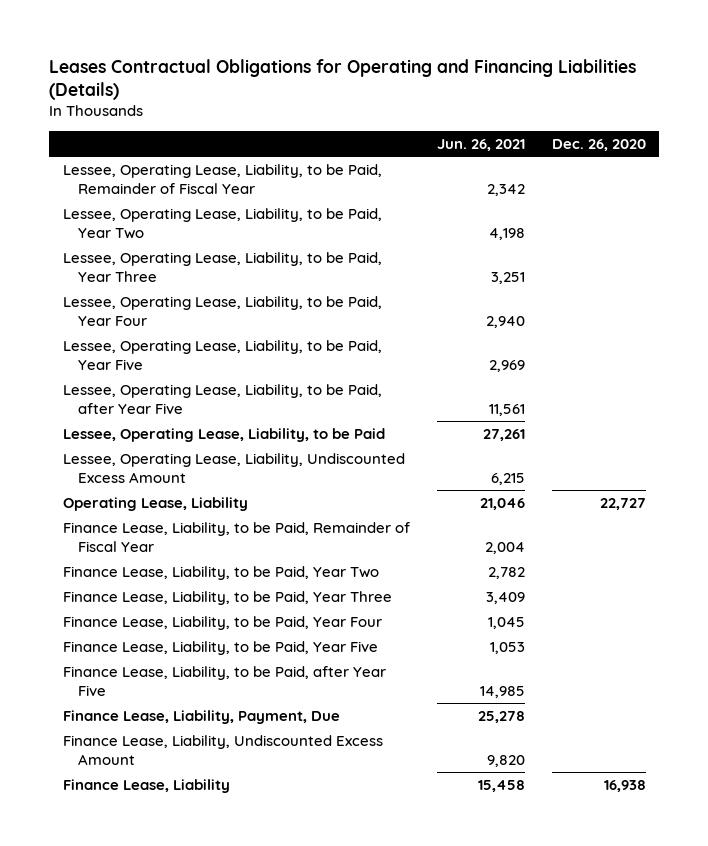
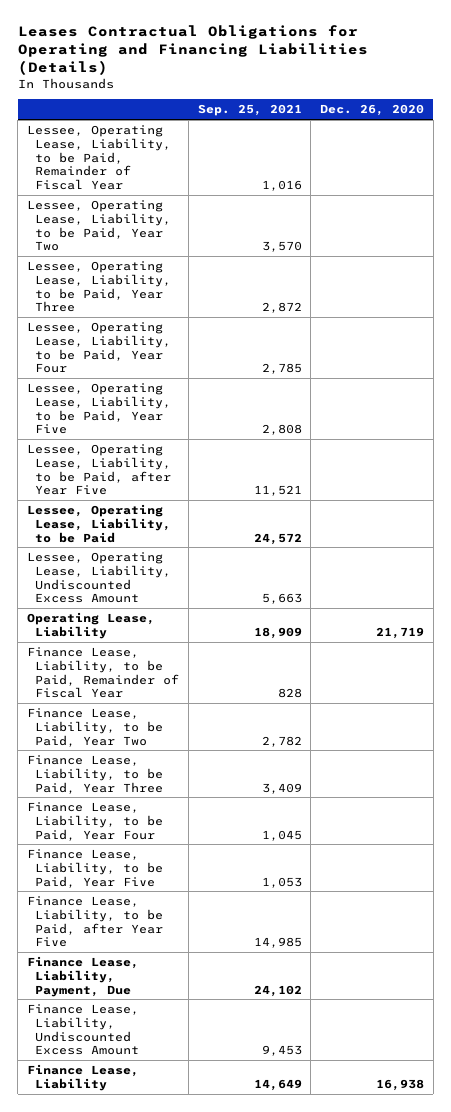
[436,139,525,152] Jun. 26, 2021 -> none
none -> [197,104,302,117] Sep. 25, 2021
[599,497,646,510] 22,727 -> [375,626,424,639] 21,719

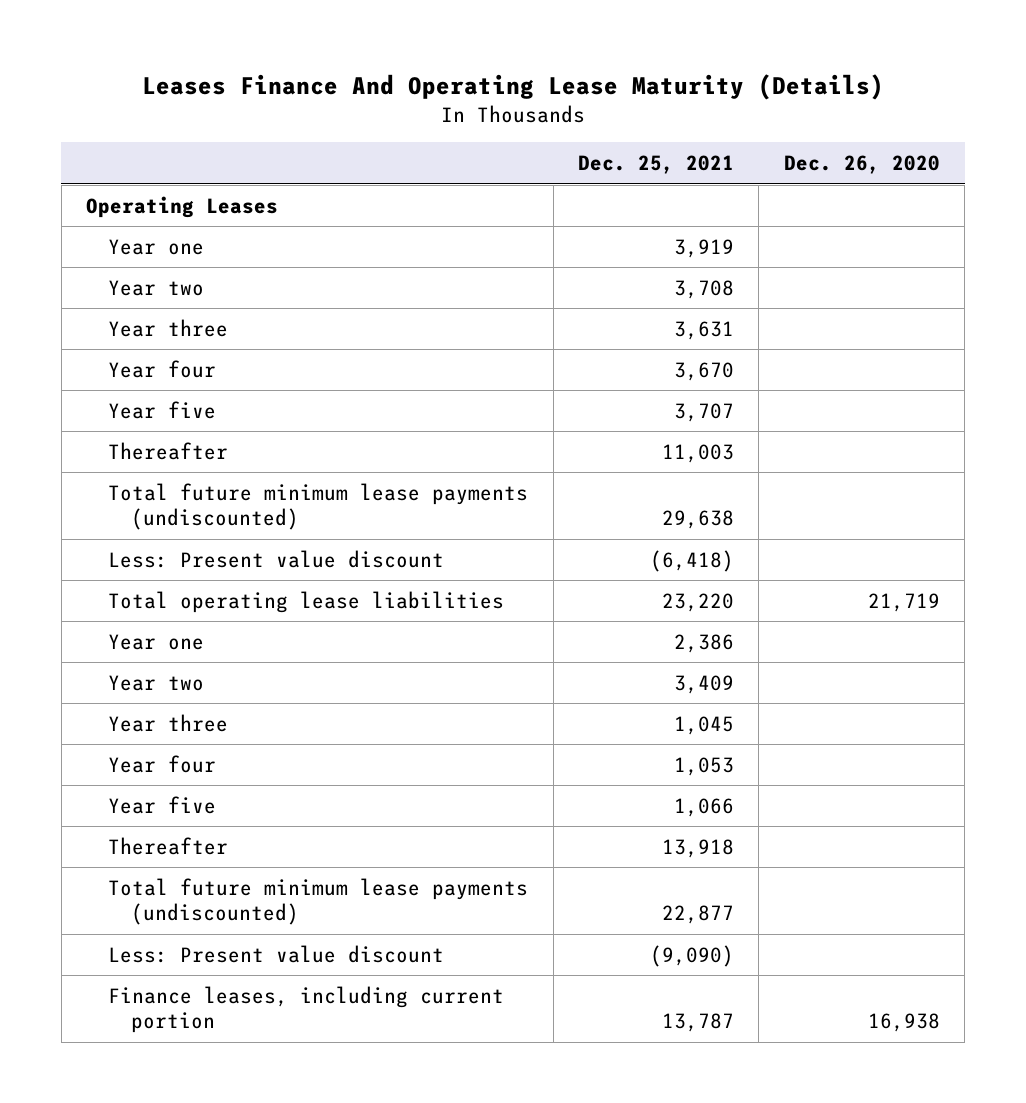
[17,24,368,75] Leases Contractual Obligations for Operating and Financing Liabilities (Details) -> [142,73,885,100] Leases Finance And Operating Lease Maturity (Details)
[197,104,302,117] Sep. 25, 2021 -> none
none -> [578,155,735,175] Dec. 25, 2021
[26,125,172,190] Lessee, Operating Lease, Liability, to be Paid, Remainder of Fiscal Year -> none
[26,647,180,699] Finance Lease, Liability, to be Paid, Remainder of Fiscal Year -> none
none -> [86,195,279,218] Operating Leases
none -> [108,238,205,255] Year one
[26,200,172,252] Lessee, Operating Lease, Liability, to be Paid, Year Two -> [108,279,205,296] Year two
[26,261,172,313] Lessee, Operating Lease, Liability, to be Paid, Year Three -> [108,318,229,337] Year three
[26,322,172,374] Lessee, Operating Lease, Liability, to be Paid, Year Four -> [108,359,217,378] Year four
[26,383,172,435] Lessee, Operating Lease, Liability, to be Paid, Year Five -> [108,400,217,419] Year five
[26,444,172,496] Lessee, Operating Lease, Liability, to be Paid, after Year Five -> [108,441,229,460] Thereafter
[26,504,172,543] Lessee, Operating Lease, Liability, to be Paid -> [108,482,529,531] Total future minimum lease payments (undiscounted)
[26,552,172,604] Lessee, Operating Lease, Liability, Undiscounted Excess Amount -> [108,549,445,568] Less: Present value discount
[26,612,155,639] Operating Lease, Liability -> [108,590,505,613] Total operating lease liabilities
none -> [108,633,205,650] Year one
[26,708,164,747] Finance Lease, Liability, to be Paid, Year Two -> [108,674,205,691] Year two
[26,755,164,794] Finance Lease, Liability, to be Paid, Year Three -> [108,713,229,732] Year three
[26,802,164,841] Finance Lease, Liability, to be Paid, Year Four -> [108,754,217,773] Year four
[26,849,164,888] Finance Lease, Liability, to be Paid, Year Five -> [108,795,217,814] Year five
[26,896,164,948] Finance Lease, Liability, to be Paid, after Year Five -> [108,836,229,855] Thereafter
[26,956,139,997] Finance Lease, Liability, Payment, Due -> [108,877,529,926] Total future minimum lease payments (undiscounted)
[26,1004,140,1056] Finance Lease, Liability, Undiscounted Excess Amount -> [108,944,445,963] Less: Present value discount
[26,1064,139,1091] Finance Lease, Liability -> [108,985,505,1034] Finance leases, including current portion

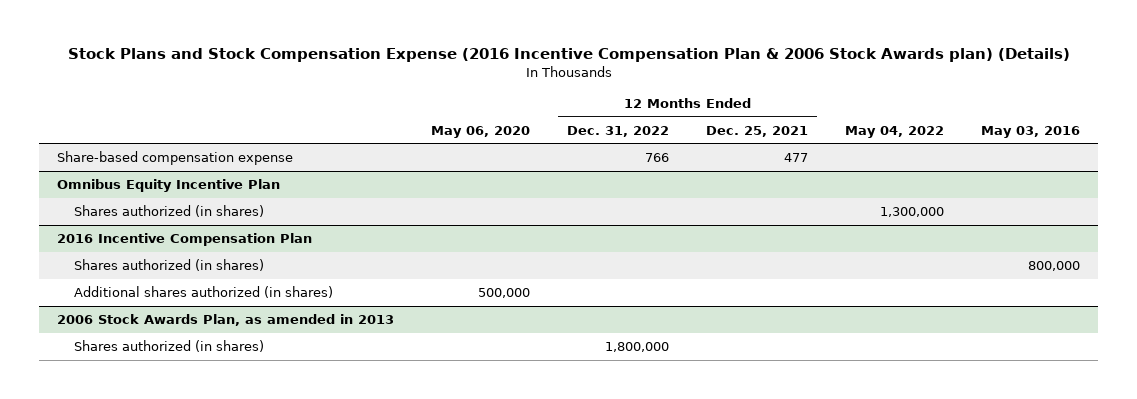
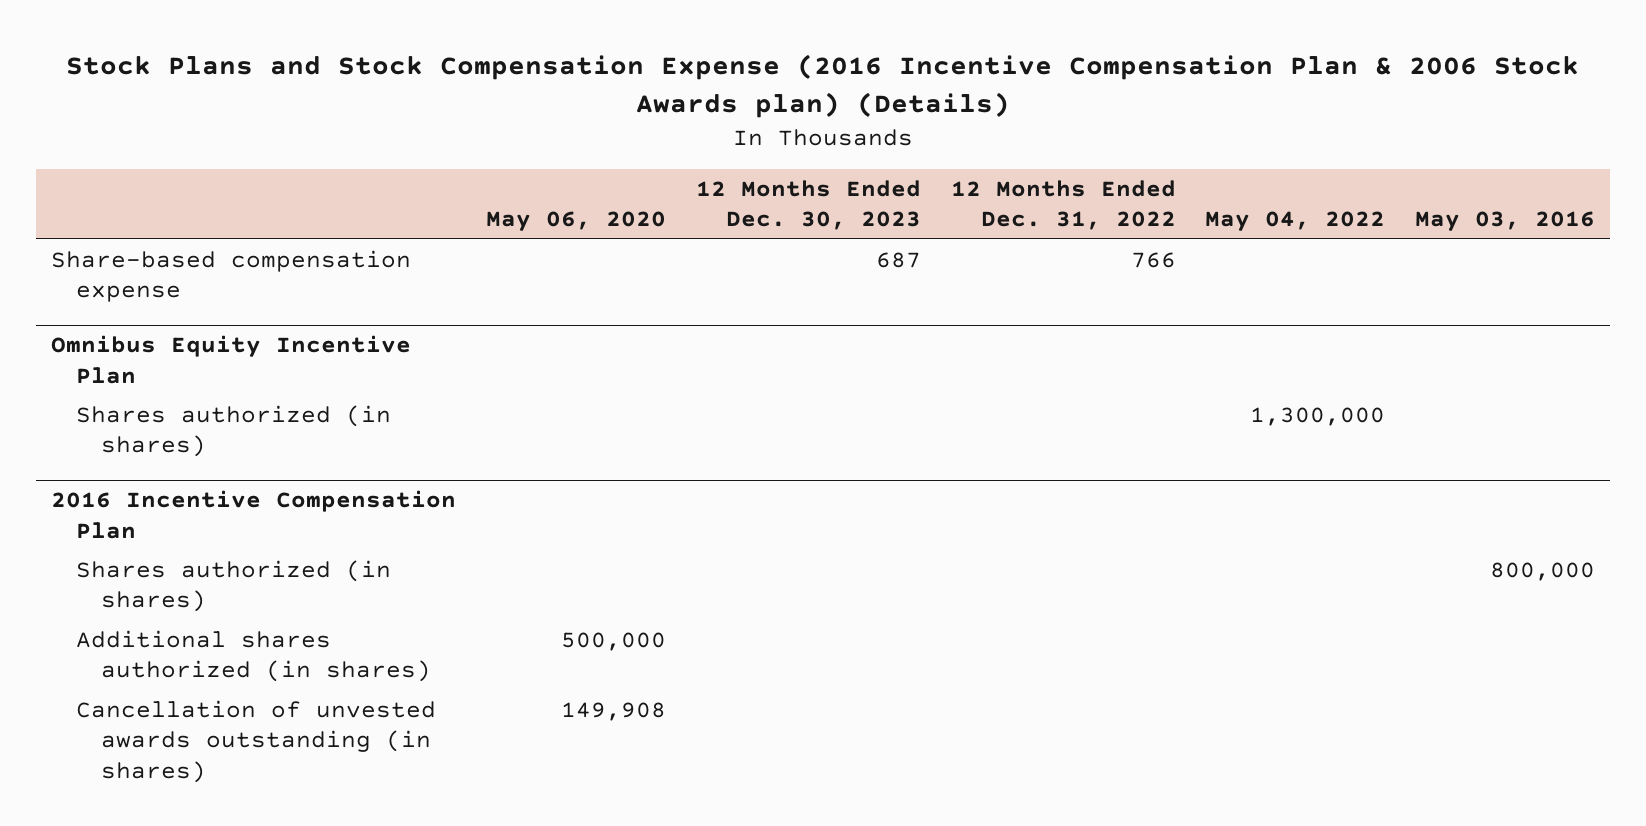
[706,125,809,137] Dec. 25, 2021 -> none
none -> [695,179,921,231] 12 Months Ended Dec. 30, 2023
[57,314,395,327] 2006 Stock Awards Plan, as amended in 2013 -> none
[74,340,265,353] Shares authorized (in shares) -> none
none -> [76,699,437,783] Cancellation of unvested awards outstanding (in shares)

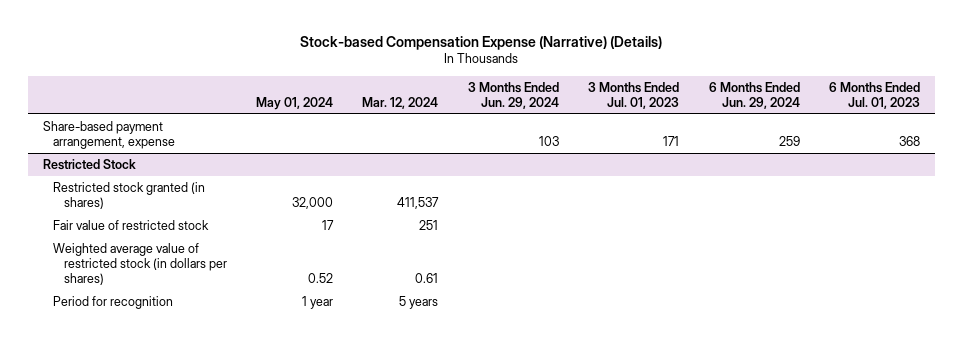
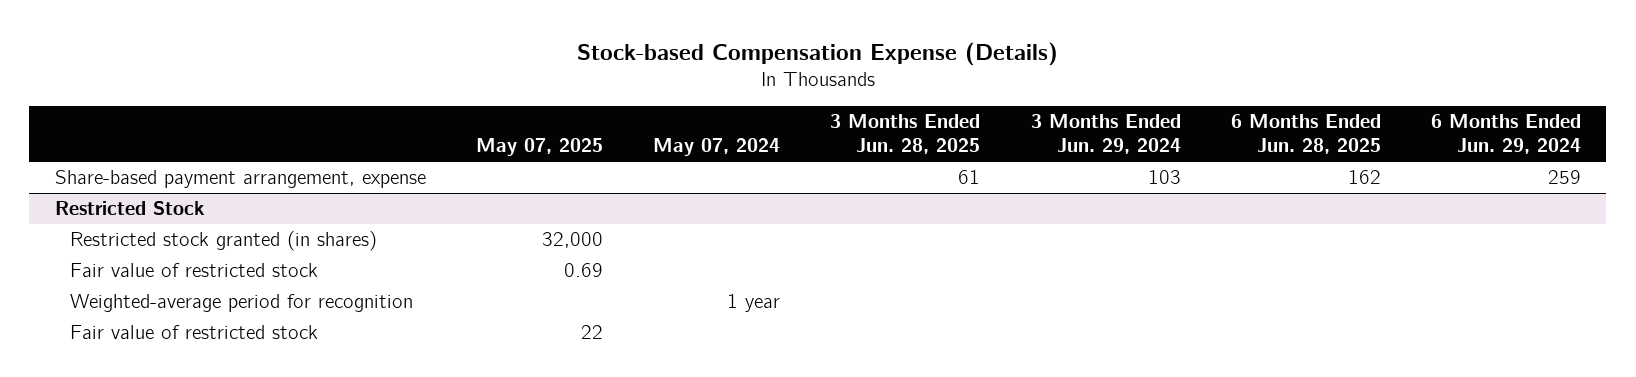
[300,35,663,50] Stock-based Compensation Expense (Narrative) (Details) -> [576,41,1058,66] Stock-based Compensation Expense (Details)
[256,96,334,110] May 01, 2024 -> none
[362,96,439,109] Mar. 12, 2024 -> none
[588,81,680,109] 3 Months Ended Jul. 01, 2023 -> none
[829,81,921,109] 6 Months Ended Jul. 01, 2023 -> none
none -> [475,138,603,157] May 07, 2025
none -> [653,138,781,157] May 07, 2024
none -> [830,113,981,155] 3 Months Ended Jun. 28, 2025
none -> [1230,113,1381,155] 6 Months Ended Jun. 28, 2025
[53,243,227,285] Weighted average value of restricted stock (in dollars per shares) -> none
[53,296,174,310] Period for recognition -> [70,294,414,313] Weighted-average period for recognition
none -> [70,325,319,340] Fair value of restricted stock

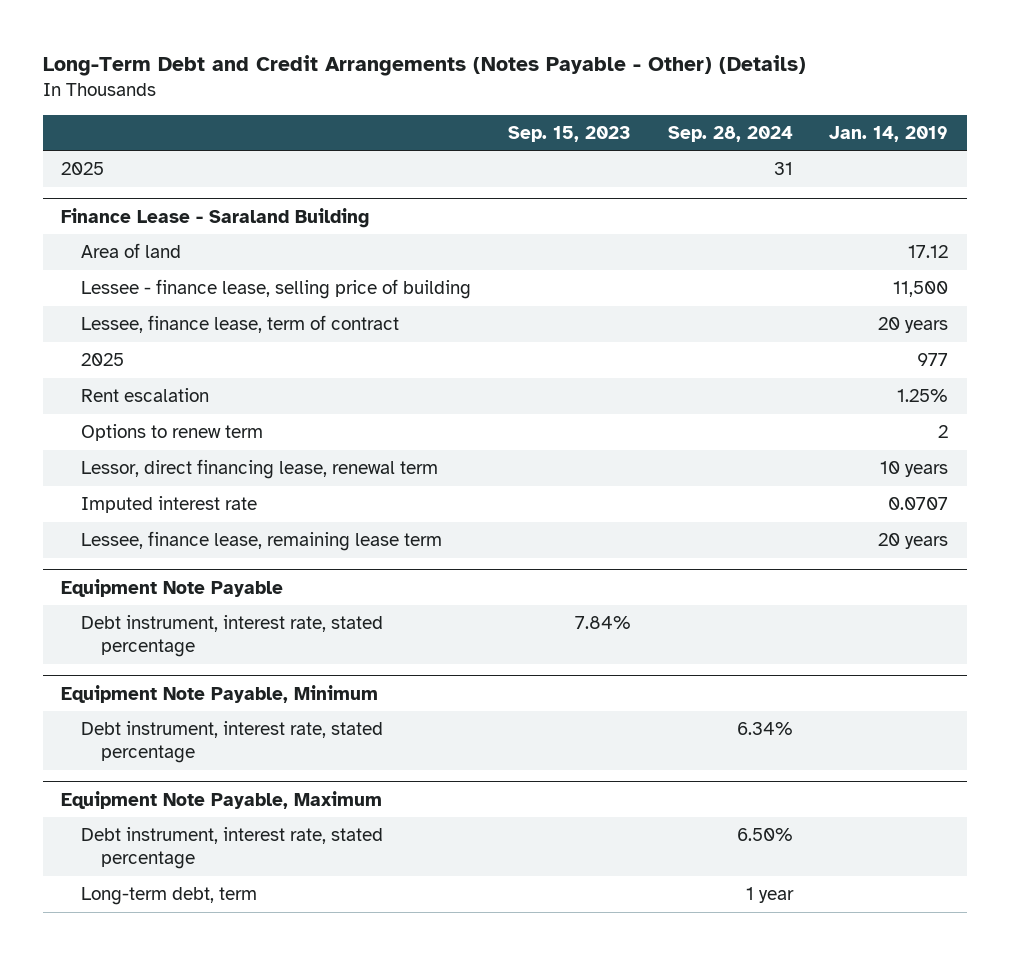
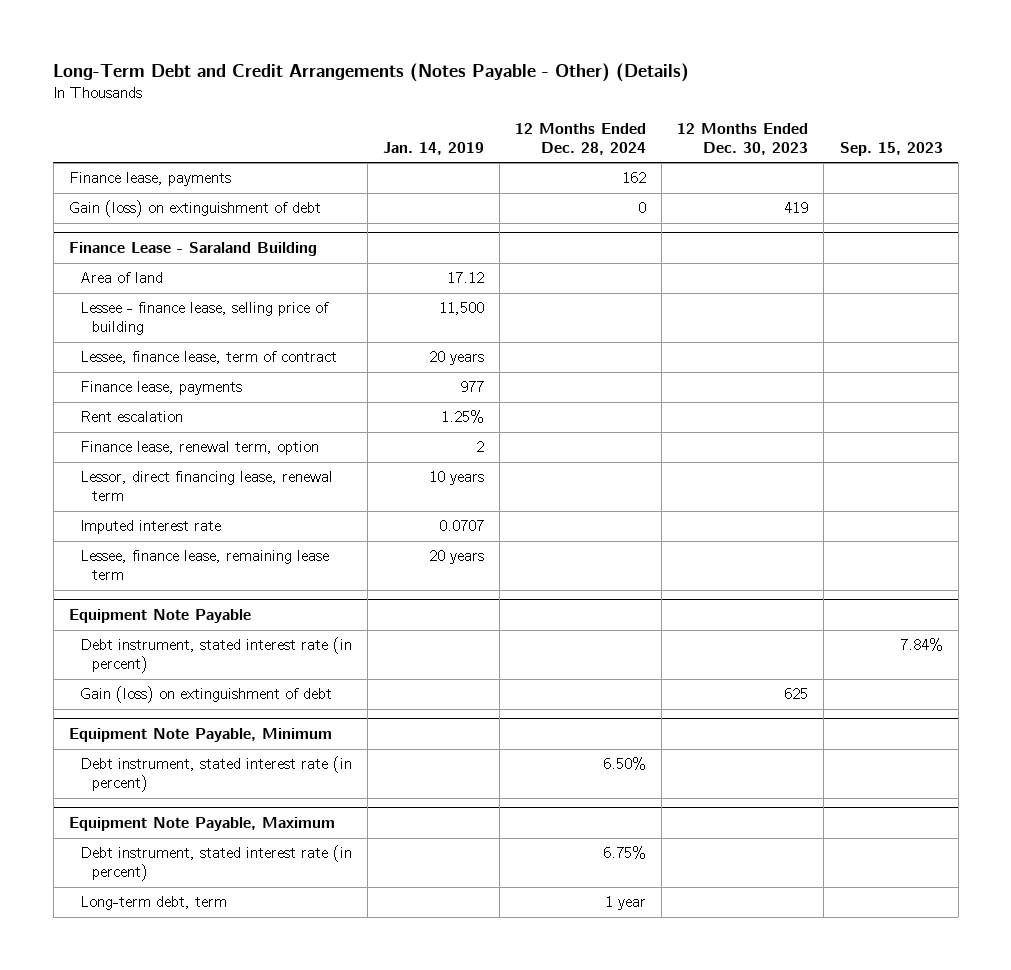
[667,125,793,142] Sep. 28, 2024 -> none
none -> [515,122,647,155] 12 Months Ended Dec. 28, 2024
none -> [677,122,809,155] 12 Months Ended Dec. 30, 2023
[61,162,105,176] 2025 -> [68,172,231,187] Finance lease, payments
none -> [68,200,321,218] Gain (loss) on extinguishment of debt
[81,353,125,367] 2025 -> [80,381,243,396] Finance lease, payments
[81,424,264,442] Options to renew term -> [80,441,320,456] Finance lease, renewal term, option
[81,615,384,658] Debt instrument, interest rate, stated percentage -> [80,637,353,674] Debt instrument, stated interest rate (in percent)
none -> [80,686,333,704] Gain (loss) on extinguishment of debt
[81,721,384,764] Debt instrument, interest rate, stated percentage -> [80,756,353,793] Debt instrument, stated interest rate (in percent)
[81,827,384,870] Debt instrument, interest rate, stated percentage -> [80,845,353,882] Debt instrument, stated interest rate (in percent)

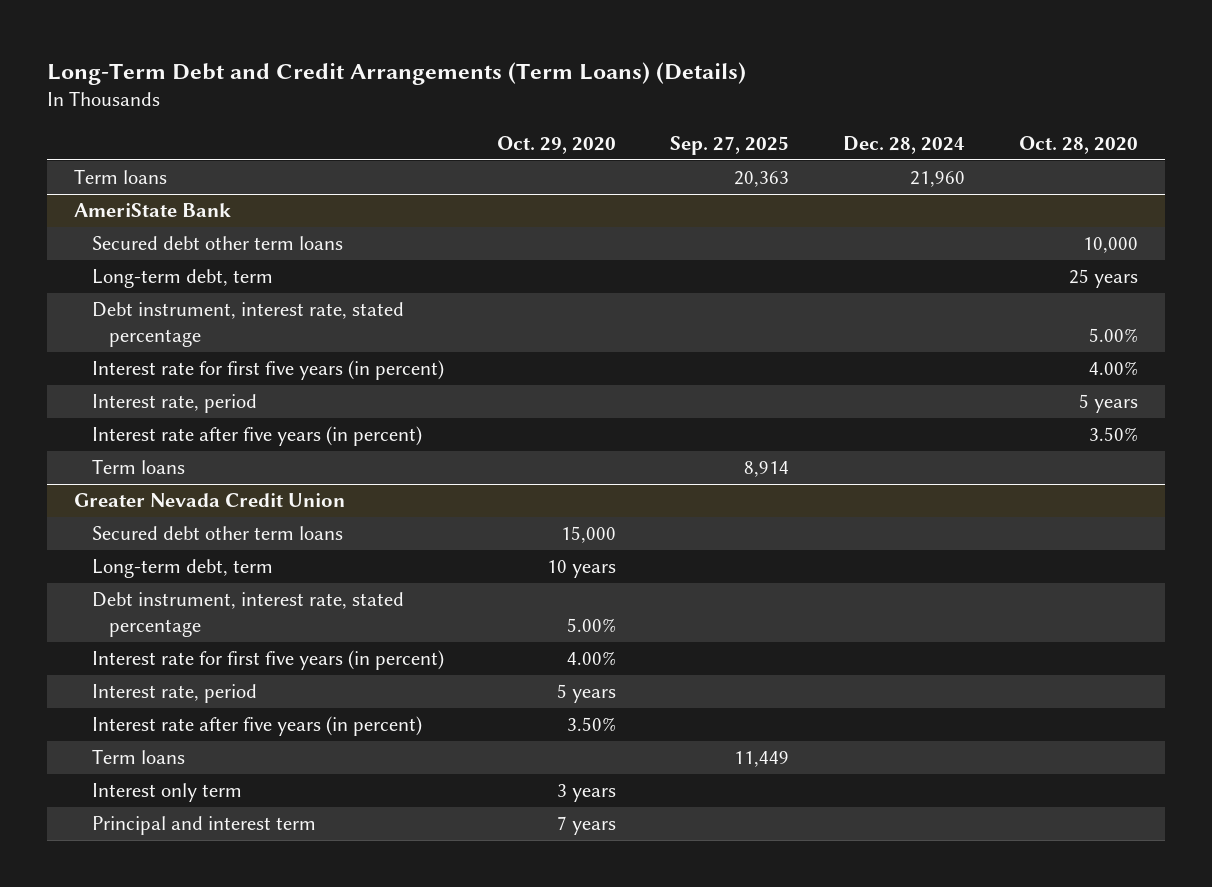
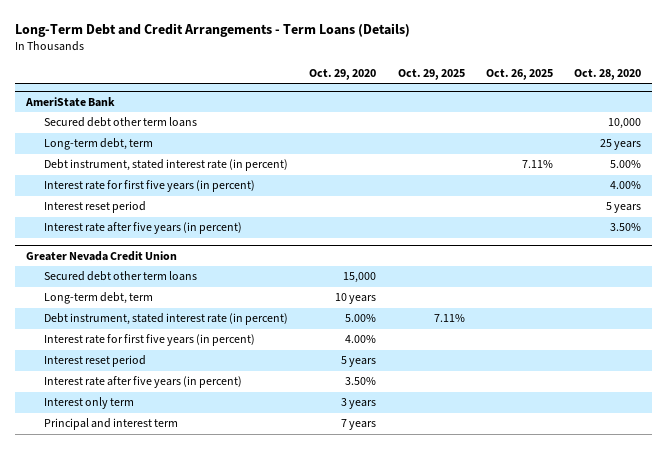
[46,61,746,85] Long-Term Debt and Credit Arrangements (Term Loans) (Details) -> [15,23,411,38] Long-Term Debt and Credit Arrangements - Term Loans (Details)
[670,135,790,155] Sep. 27, 2025 -> none
[843,135,966,154] Dec. 28, 2024 -> none
none -> [397,69,465,81] Oct. 29, 2025
none -> [486,69,554,81] Oct. 26, 2025
[73,169,167,185] Term loans -> none
[91,302,404,347] Debt instrument, interest rate, stated percentage -> [43,159,288,172] Debt instrument, stated interest rate (in percent)
[91,394,257,414] Interest rate, period -> [43,201,146,214] Interest reset period
[91,459,185,475] Term loans -> none
[91,592,404,637] Debt instrument, interest rate, stated percentage -> [43,313,288,326] Debt instrument, stated interest rate (in percent)
[91,684,257,704] Interest rate, period -> [43,355,146,368] Interest reset period
[91,749,185,765] Term loans -> none

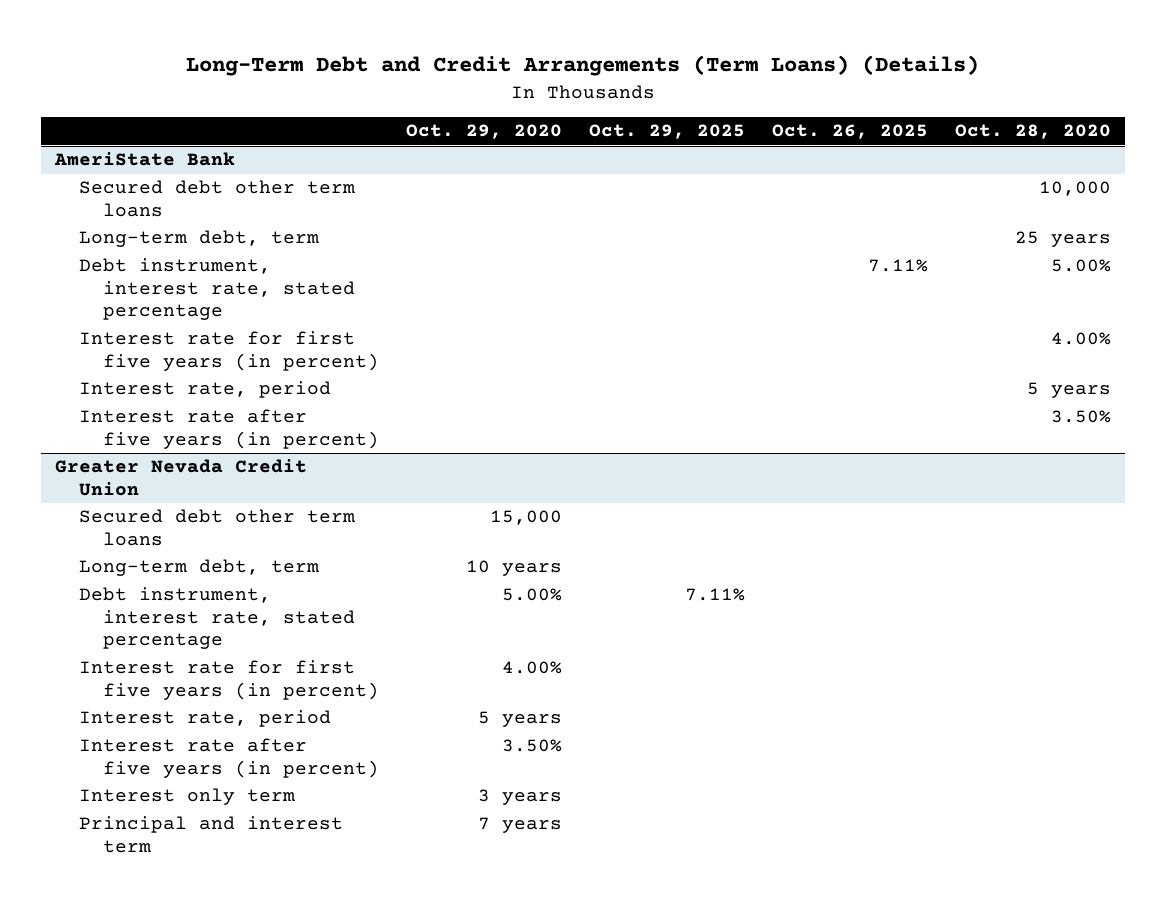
[15,23,411,38] Long-Term Debt and Credit Arrangements - Term Loans (Details) -> [185,55,979,77] Long-Term Debt and Credit Arrangements (Term Loans) (Details)
[43,159,288,172] Debt instrument, stated interest rate (in percent) -> [79,258,356,321] Debt instrument, interest rate, stated percentage
[43,201,146,214] Interest reset period -> [79,381,332,399] Interest rate, period
[43,313,288,326] Debt instrument, stated interest rate (in percent) -> [79,587,356,650] Debt instrument, interest rate, stated percentage
[43,355,146,368] Interest reset period -> [79,710,332,728] Interest rate, period

